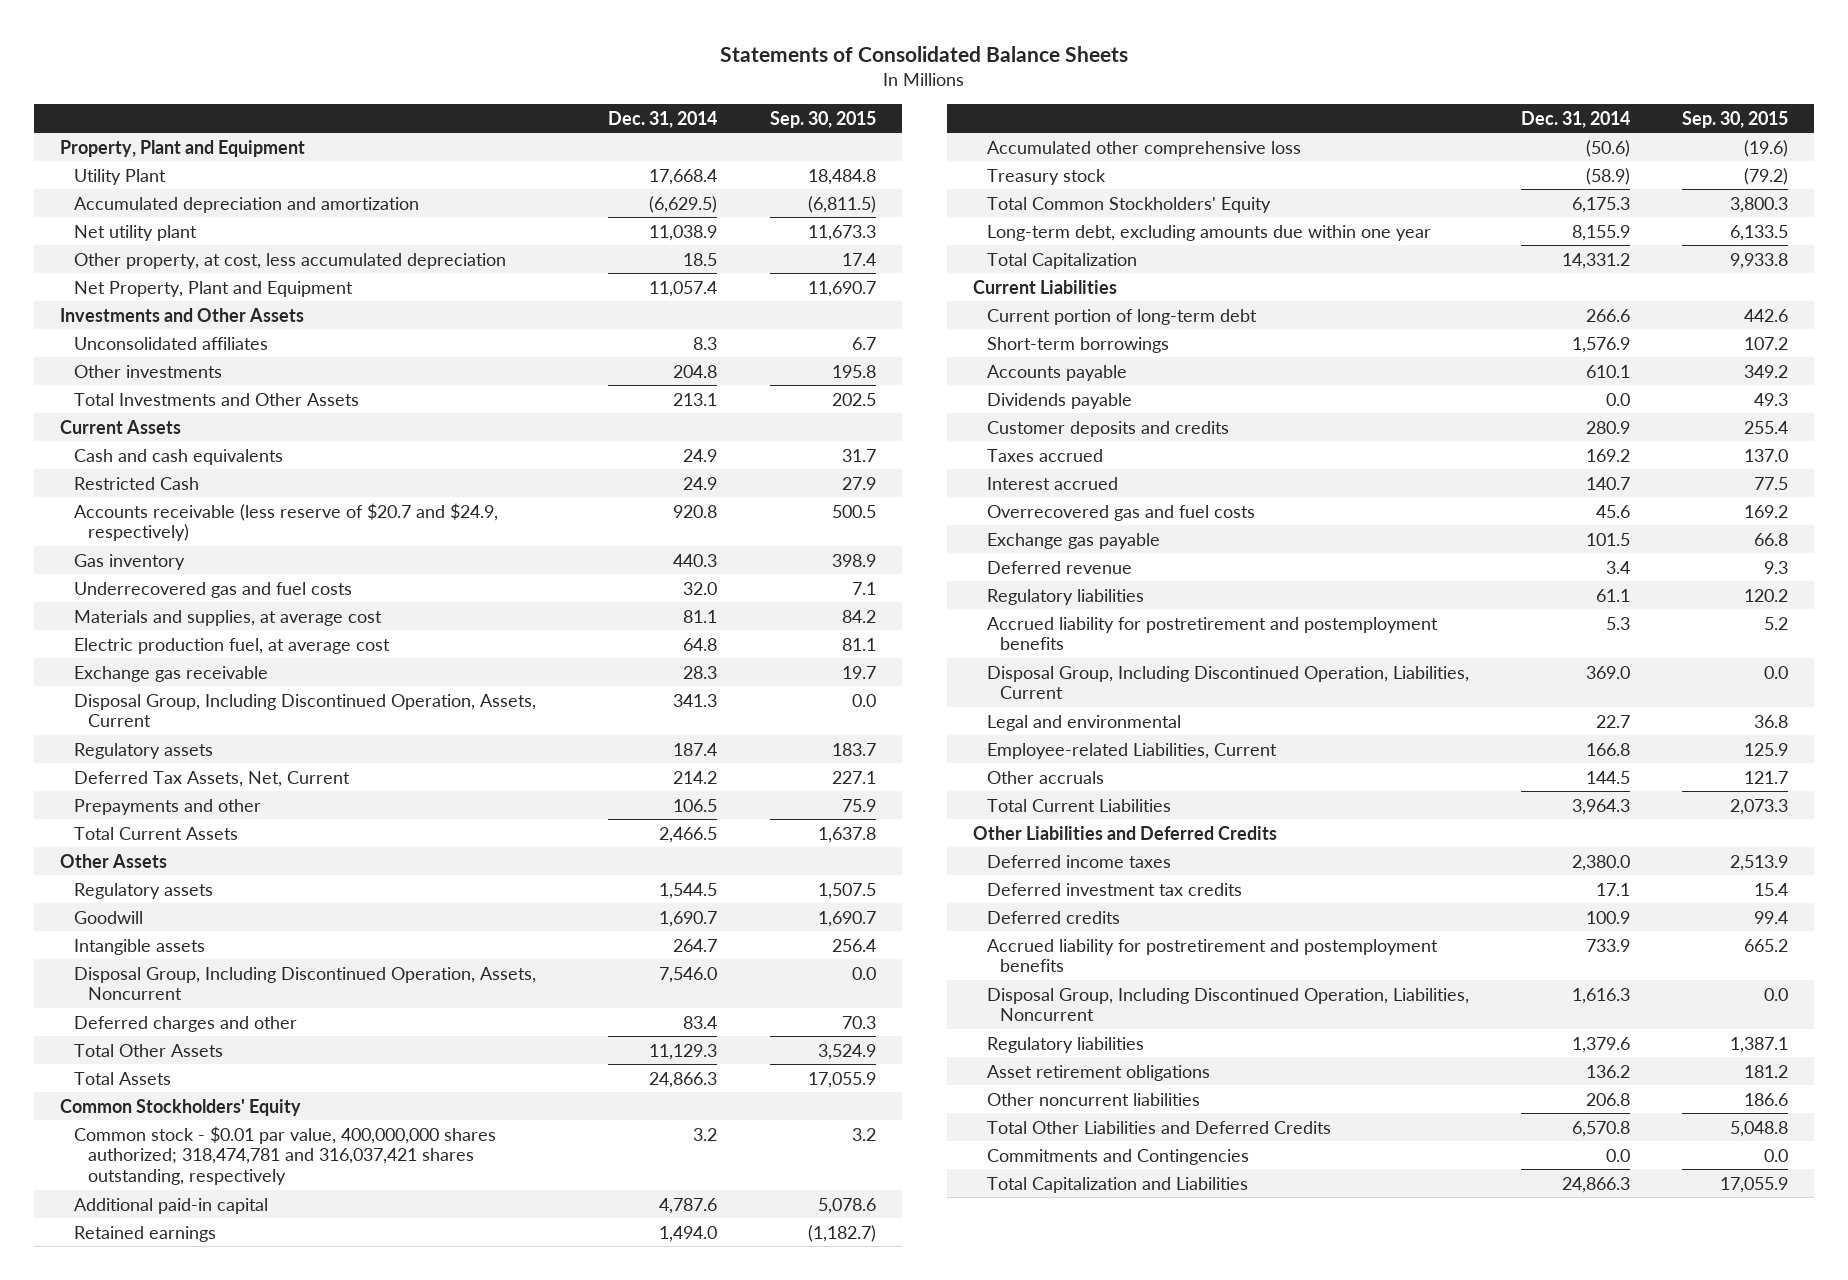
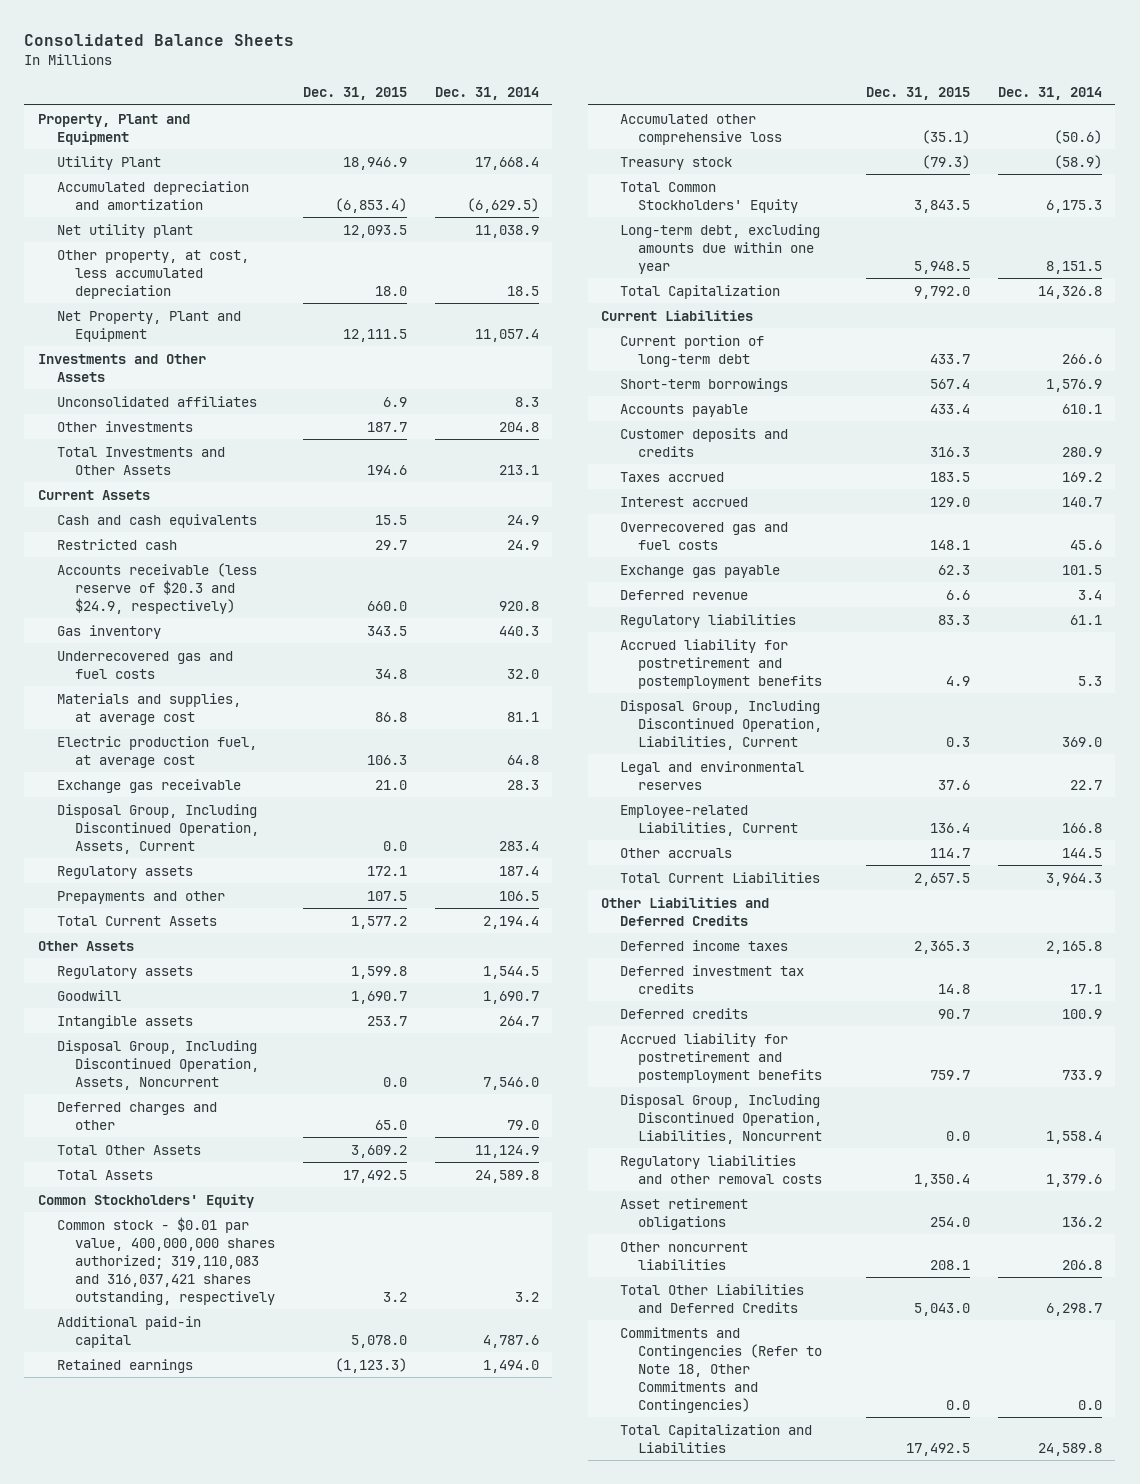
[720,45,1129,62] Statements of Consolidated Balance Sheets -> [24,34,295,47] Consolidated Balance Sheets
[769,110,876,128] Sep. 30, 2015 -> none
none -> [302,87,407,101] Dec. 31, 2015
[73,476,199,490] Restricted Cash -> [56,538,177,550] Restricted cash
[73,502,498,542] Accounts receivable (less reserve of $20.7 and $24.9, respectively) -> [56,562,257,614] Accounts receivable (less reserve of $20.3 and $24.9, respectively)
[673,693,718,707] 341.3 -> [498,840,539,851] 283.4
[73,770,350,787] Deferred Tax Assets, Net, Current -> none
[659,826,718,843] 2,466.5 -> [482,915,539,929] 2,194.4
[683,1015,718,1029] 83.4 -> [506,1119,539,1130] 79.0
[649,1043,718,1060] 11,129.3 -> [474,1144,539,1158] 11,124.9
[649,1071,718,1088] 24,866.3 -> [474,1169,539,1183] 24,589.8
[73,1125,496,1186] Common stock - $0.01 par value, 400,000,000 shares authorized; 318,474,781 and 316,037,421 shares outstanding, respectively -> [56,1216,276,1305] Common stock - $0.01 par value, 400,000,000 shares authorized; 319,110,083 and 316,037,421 shares outstanding, respectively
[1571,224,1630,241] 8,155.9 -> [1045,260,1102,274] 8,151.5
[1561,252,1630,269] 14,331.2 -> [1037,285,1102,299] 14,326.8
[986,392,1132,409] Dividends payable -> none
[986,714,1181,731] Legal and environmental -> [619,760,804,790] Legal and environmental reserves
[1571,854,1630,871] 2,380.0 -> [1045,940,1102,954] 2,165.8
[1571,987,1630,1004] 1,616.3 -> [1045,1130,1102,1144] 1,558.4
[986,1036,1144,1053] Regulatory liabilities -> [619,1154,823,1184] Regulatory liabilities and other removal costs
[1571,1120,1630,1137] 6,570.8 -> [1045,1302,1102,1316] 6,298.7
[986,1148,1249,1165] Commitments and Contingencies -> [619,1326,823,1413] Commitments and Contingencies (Refer to Note 18, Other Commitments and Contingencies)
[1561,1176,1630,1193] 24,866.3 -> [1037,1442,1102,1456] 24,589.8

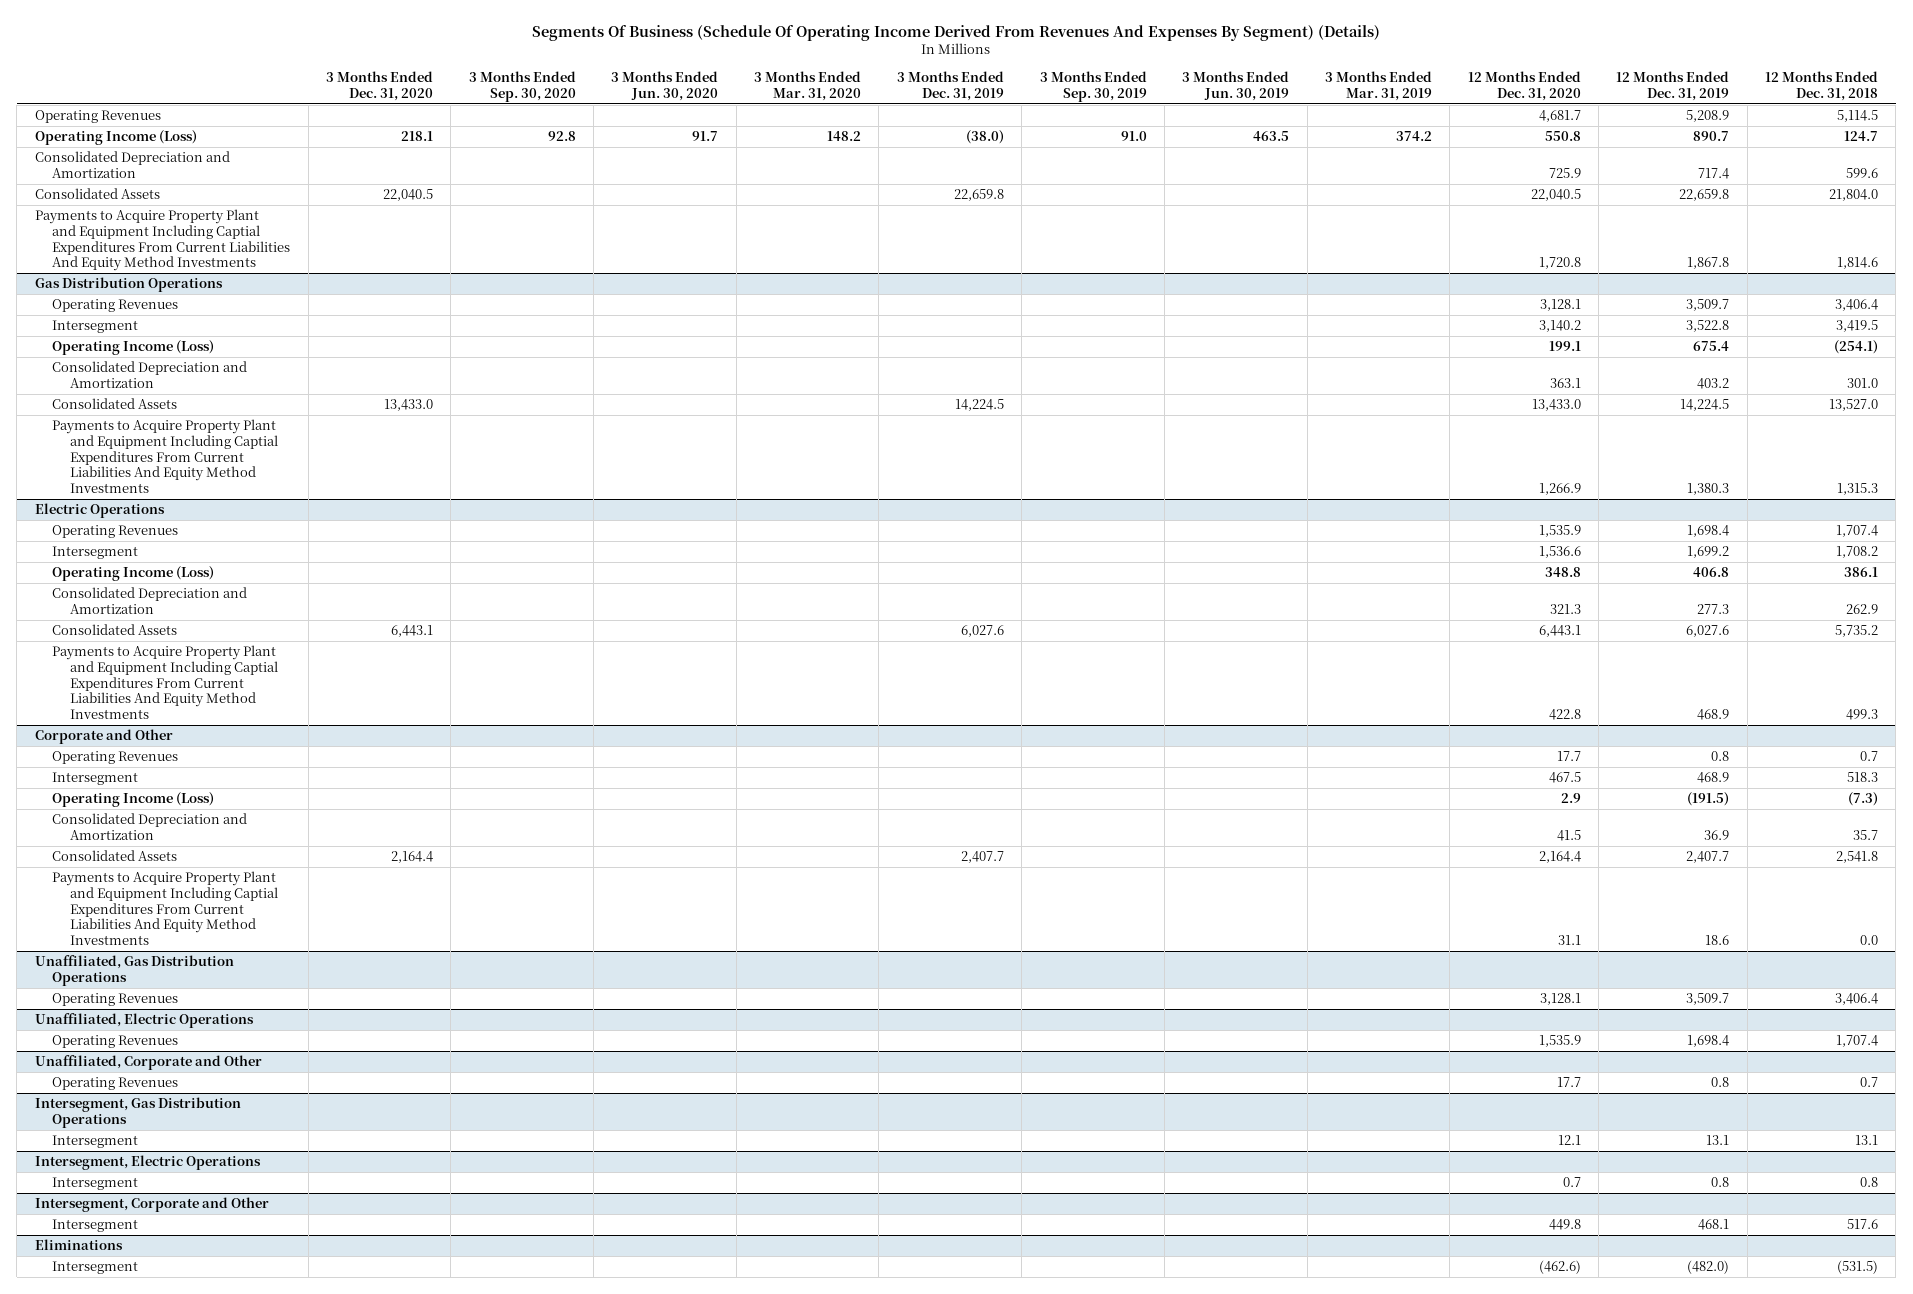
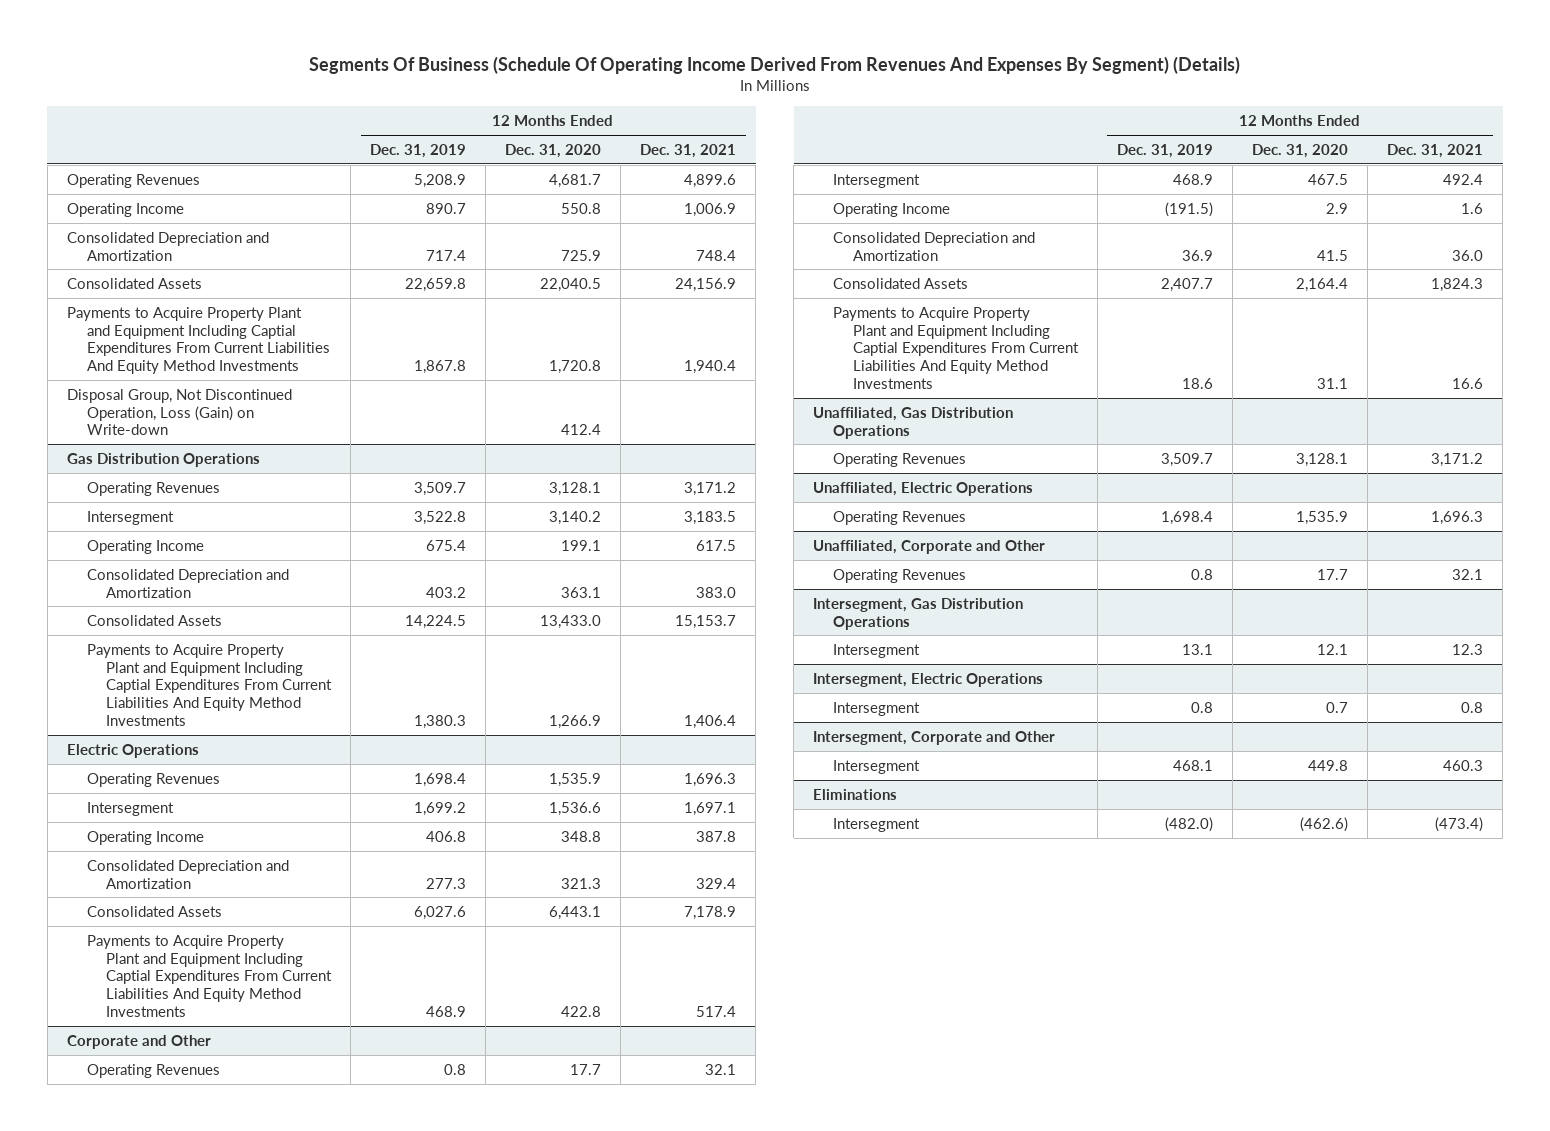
[325,71,433,101] 3 Months Ended Dec. 31, 2020 -> none
[468,71,576,102] 3 Months Ended Sep. 30, 2020 -> none
[611,71,719,101] 3 Months Ended Jun. 30, 2020 -> none
[754,71,862,101] 3 Months Ended Mar. 31, 2020 -> none
[896,71,1004,101] 3 Months Ended Dec. 31, 2019 -> none
[1039,71,1147,102] 3 Months Ended Sep. 30, 2019 -> none
[1182,71,1290,101] 3 Months Ended Jun. 30, 2019 -> none
[1324,71,1432,101] 3 Months Ended Mar. 31, 2019 -> none
[1765,71,1879,101] 12 Months Ended Dec. 31, 2018 -> none
none -> [640,143,737,158] Dec. 31, 2021
[34,130,197,146] Operating Income (Loss) -> [66,202,184,217] Operating Income
none -> [66,388,292,436] Disposal Group, Not Discontinued Operation, Loss (Gain) on Write-down
[52,340,215,356] Operating Income (Loss) -> [86,539,204,554] Operating Income
[52,566,215,582] Operating Income (Loss) -> [86,830,204,845] Operating Income
[52,792,215,808] Operating Income (Loss) -> [833,202,951,217] Operating Income

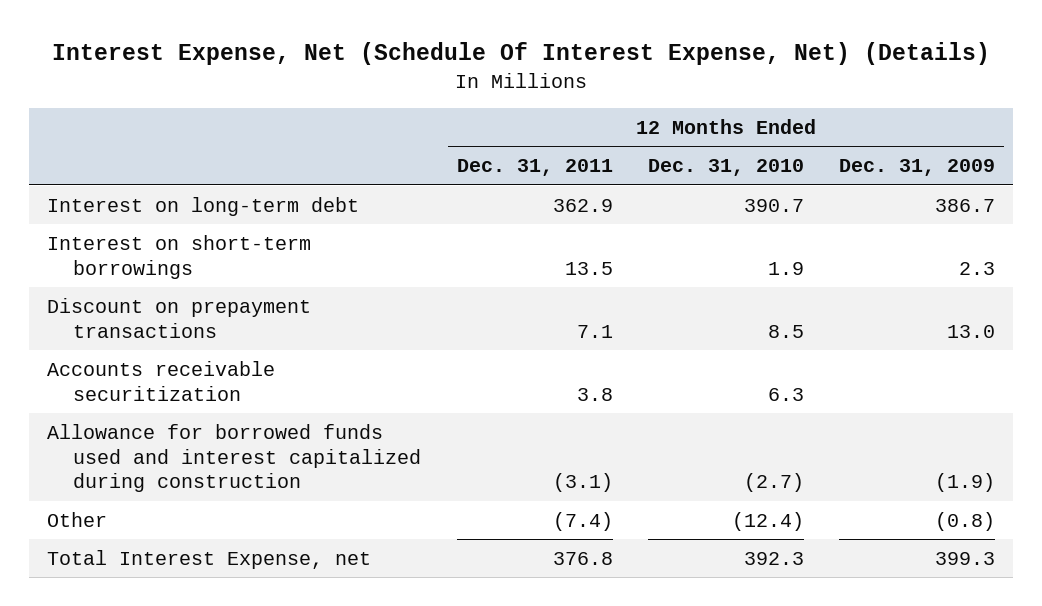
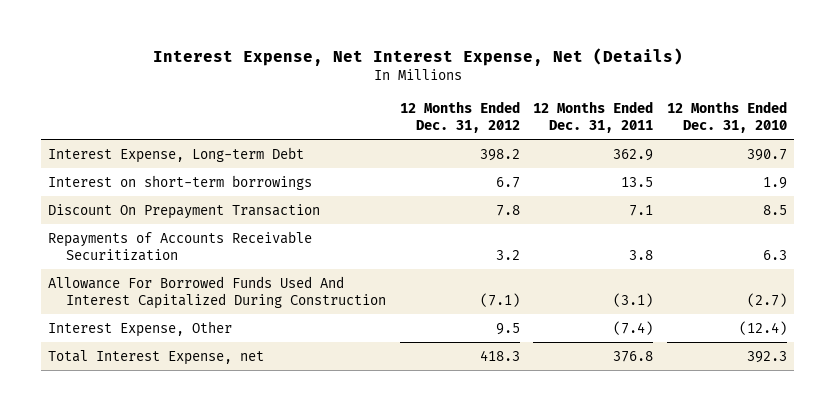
[52,42,991,66] Interest Expense, Net (Schedule Of Interest Expense, Net) (Details) -> [152,48,683,67] Interest Expense, Net Interest Expense, Net (Details)
[839,158,996,176] Dec. 31, 2009 -> none
none -> [399,100,520,134] 12 Months Ended Dec. 31, 2012
[46,196,359,216] Interest on long-term debt -> [48,146,305,163] Interest Expense, Long-term Debt
[46,297,311,338] Discount on prepayment transactions -> [48,203,321,219] Discount On Prepayment Transaction
[46,360,275,401] Accounts receivable securitization -> [48,230,313,262] Repayments of Accounts Receivable Securitization
[46,423,422,493] Allowance for borrowed funds used and interest capitalized during construction -> [48,275,387,310] Allowance For Borrowed Funds Used And Interest Capitalized During Construction
[46,511,107,527] Other -> [48,320,233,337] Interest Expense, Other

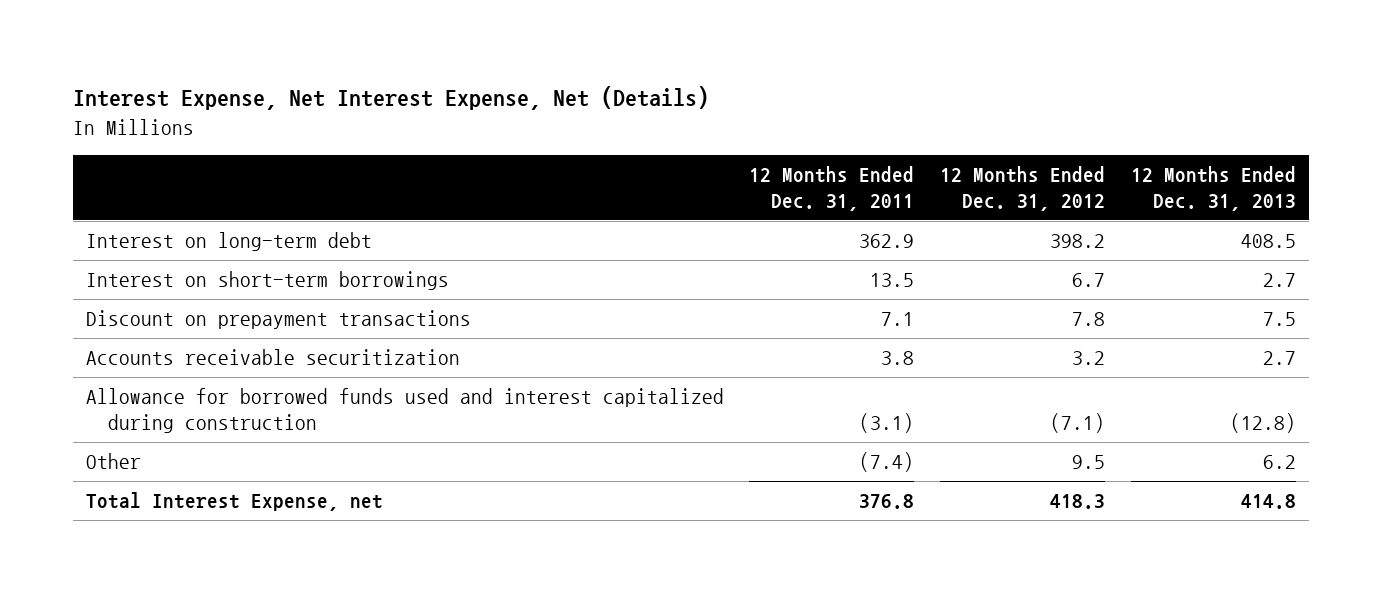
[667,100,788,134] 12 Months Ended Dec. 31, 2010 -> none
none -> [1130,166,1296,212] 12 Months Ended Dec. 31, 2013
[48,146,305,163] Interest Expense, Long-term Debt -> [85,232,372,252] Interest on long-term debt
[48,203,321,219] Discount On Prepayment Transaction -> [85,310,471,330] Discount on prepayment transactions
[48,230,313,262] Repayments of Accounts Receivable Securitization -> [85,349,460,366] Accounts receivable securitization
[48,275,387,310] Allowance For Borrowed Funds Used And Interest Capitalized During Construction -> [85,388,724,434] Allowance for borrowed funds used and interest capitalized during construction
[48,320,233,337] Interest Expense, Other -> [85,453,141,470] Other

